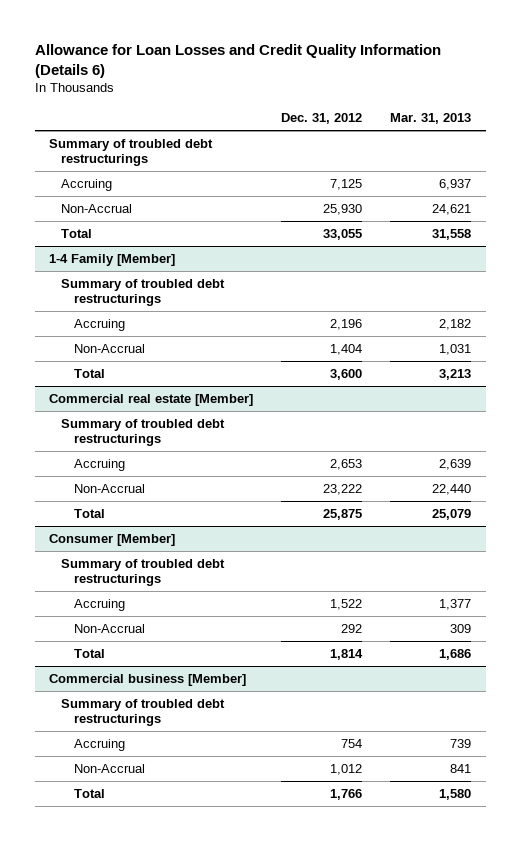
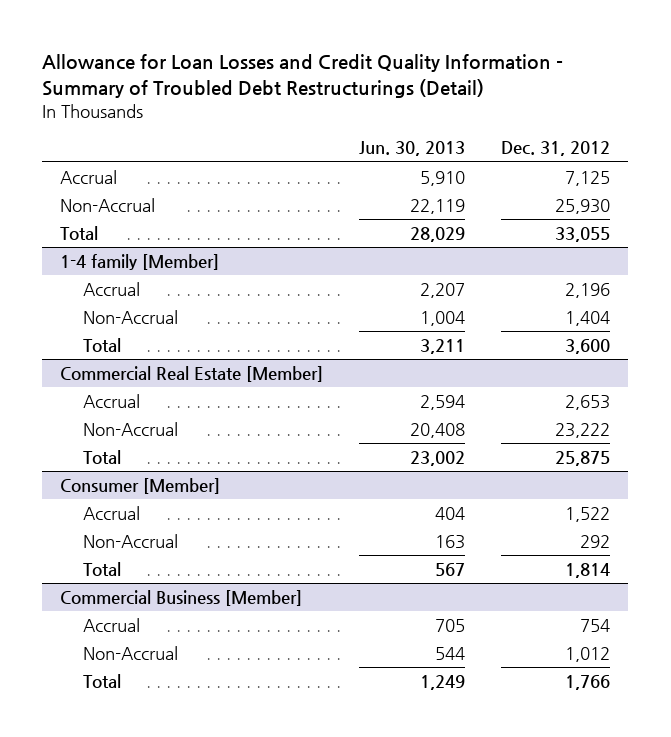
[34,43,441,78] Allowance for Loan Losses and Credit Quality Information (Details 6) -> [42,54,564,99] Allowance for Loan Losses and Credit Quality Information - Summary of Troubled Debt Restructurings (Detail)
[390,113,472,125] Mar. 31, 2013 -> none
none -> [359,141,466,157] Jun. 30, 2013
[49,138,214,167] Summary of troubled debt restructurings -> none
[61,178,113,191] Accruing -> [60,169,118,184] Accrual
[61,278,226,307] Summary of troubled debt restructurings -> none
[49,253,176,266] 1-4 Family [Member] -> [60,253,220,270] 1-4 family [Member]
[73,318,125,331] Accruing -> [83,281,141,296] Accrual
[61,418,226,447] Summary of troubled debt restructurings -> none
[49,393,254,406] Commercial real estate [Member] -> [60,365,324,382] Commercial Real Estate [Member]
[73,458,125,471] Accruing -> [83,393,141,408] Accrual
[61,558,226,587] Summary of troubled debt restructurings -> none
[73,598,125,611] Accruing -> [83,505,141,520] Accrual
[61,698,226,727] Summary of troubled debt restructurings -> none
[49,673,247,686] Commercial business [Member] -> [60,589,303,606] Commercial Business [Member]
[73,738,125,751] Accruing -> [83,617,141,632] Accrual

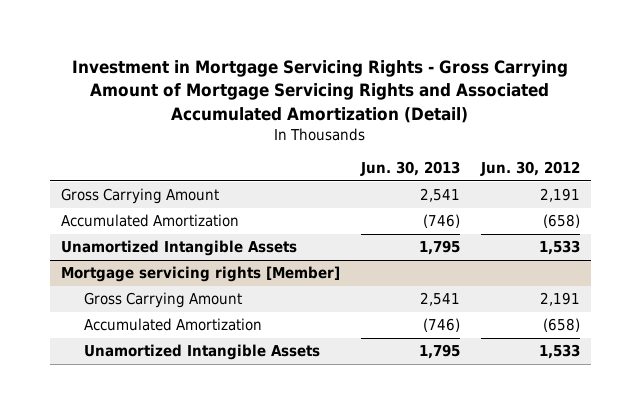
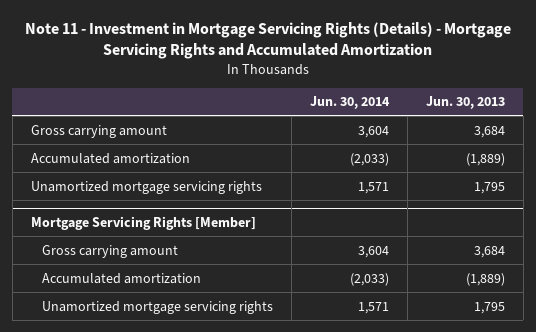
[72,60,569,123] Investment in Mortgage Servicing Rights - Gross Carrying Amount of Mortgage Servicing Rights and Associated Accumulated Amortization (Detail) -> [24,21,511,60] Note 11 - Investment in Mortgage Servicing Rights (Details) - Mortgage Servicing Rights and Accumulated Amortization
[480,161,581,177] Jun. 30, 2012 -> none
none -> [309,96,390,110] Jun. 30, 2014
[60,188,219,205] Gross Carrying Amount -> [30,124,167,138] Gross carrying amount
[419,188,460,203] 2,541 -> [473,125,505,138] 3,684
[60,214,239,228] Accumulated Amortization -> [30,152,190,164] Accumulated amortization
[422,214,460,229] (746) -> [465,152,505,166] (1,889)
[60,240,297,257] Unamortized Intangible Assets -> [30,180,262,194] Unamortized mortgage servicing rights
[60,266,340,283] Mortgage servicing rights [Member] -> [30,215,256,230] Mortgage Servicing Rights [Member]
[83,292,242,309] Gross Carrying Amount -> [41,244,178,258] Gross carrying amount
[419,292,460,307] 2,541 -> [473,245,505,258] 3,684
[83,318,262,332] Accumulated Amortization -> [41,272,201,284] Accumulated amortization
[422,318,460,333] (746) -> [465,272,505,286] (1,889)
[83,344,320,361] Unamortized Intangible Assets -> [41,300,273,314] Unamortized mortgage servicing rights

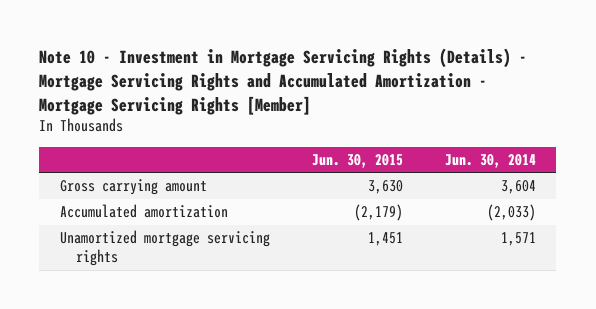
[24,21,511,60] Note 11 - Investment in Mortgage Servicing Rights (Details) - Mortgage Servicing Rights and Accumulated Amortization -> [39,47,528,115] Note 10 - Investment in Mortgage Servicing Rights (Details) - Mortgage Servicing Rights and Accumulated Amortization - Mortgage Servicing Rights [Member]
[425,96,505,110] Jun. 30, 2013 -> none
none -> [311,153,403,168] Jun. 30, 2015
[30,215,256,230] Mortgage Servicing Rights [Member] -> none
[41,244,178,258] Gross carrying amount -> none
[41,272,201,284] Accumulated amortization -> none
[41,300,273,314] Unamortized mortgage servicing rights -> none

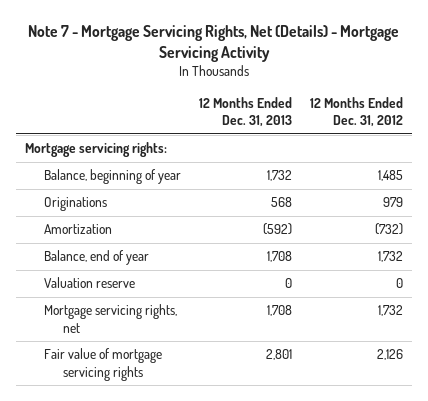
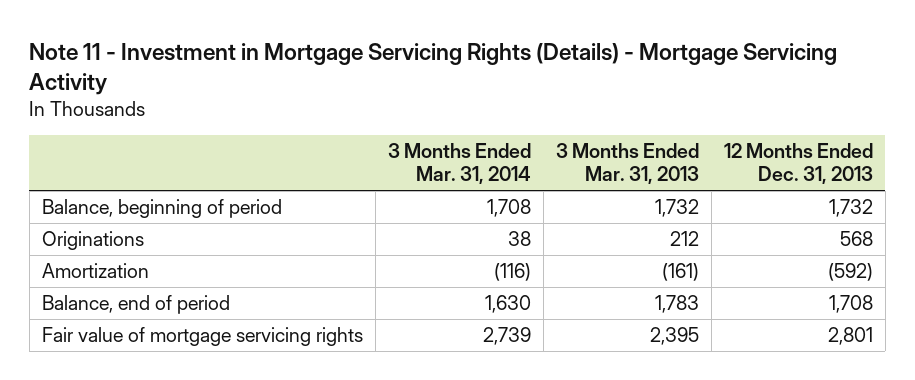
[27,25,399,62] Note 7 - Mortgage Servicing Rights, Net (Details) - Mortgage Servicing Activity -> [29,42,838,95] Note 11 - Investment in Mortgage Servicing Rights (Details) - Mortgage Servicing Activity
[309,97,403,128] 12 Months Ended Dec. 31, 2012 -> none
none -> [387,143,531,185] 3 Months Ended Mar. 31, 2014
none -> [555,143,699,185] 3 Months Ended Mar. 31, 2013
[25,142,168,158] Mortgage servicing rights: -> none
[44,169,182,185] Balance, beginning of year -> [41,199,282,219] Balance, beginning of period
[44,277,136,289] Valuation reserve -> none
[44,304,178,333] Mortgage servicing rights, net -> none
[44,250,150,266] Balance, end of year -> [41,295,230,315] Balance, end of period

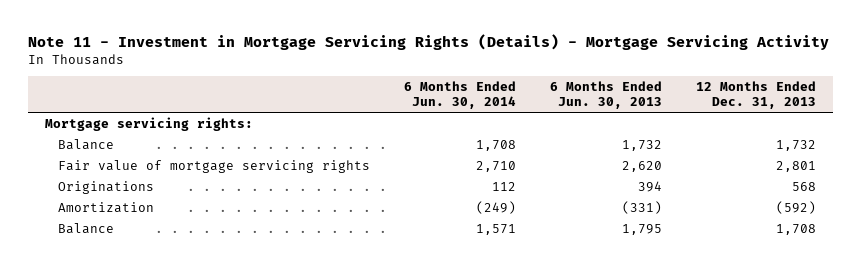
[387,143,531,185] 3 Months Ended Mar. 31, 2014 -> none
[555,143,699,185] 3 Months Ended Mar. 31, 2013 -> none
none -> [404,81,517,110] 6 Months Ended Jun. 30, 2014
none -> [550,81,663,110] 6 Months Ended Jun. 30, 2013
none -> [44,116,253,131] Mortgage servicing rights:
[41,199,282,219] Balance, beginning of period -> [58,138,115,150] Balance
[41,327,363,347] Fair value of mortgage servicing rights -> [58,159,371,173] Fair value of mortgage servicing rights
[41,295,230,315] Balance, end of period -> [58,222,115,234] Balance

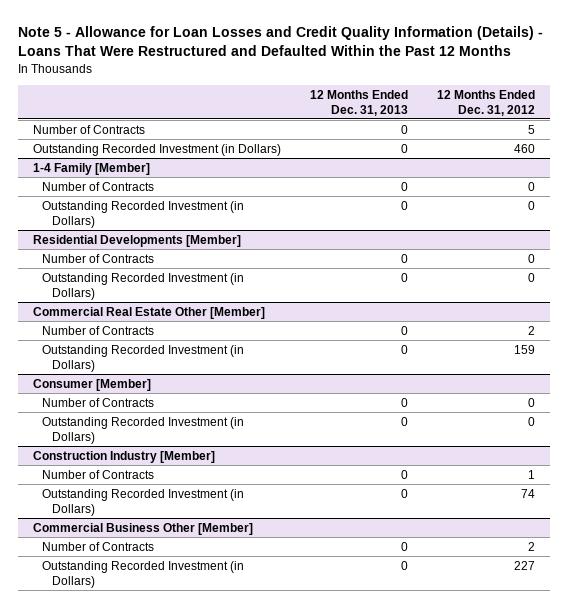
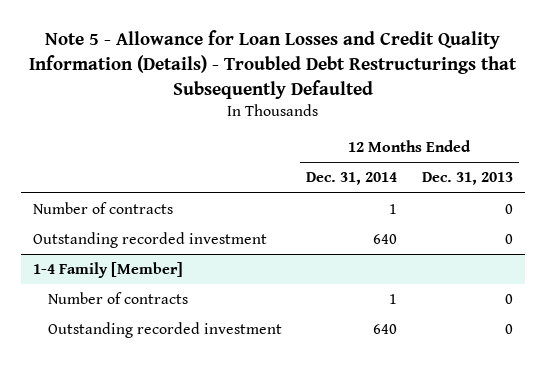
[18,26,544,57] Note 5 - Allowance for Loan Losses and Credit Quality Information (Details) - Loans That Were Restructured and Defaulted Within the Past 12 Months -> [28,30,517,99] Note 5 - Allowance for Loan Losses and Credit Quality Information (Details) - Troubled Debt Restructurings that Subsequently Defaulted
[437,89,536,116] 12 Months Ended Dec. 31, 2012 -> none
none -> [306,172,398,186] Dec. 31, 2014
[32,124,145,134] Number of Contracts -> [32,202,173,215] Number of contracts
[32,143,281,156] Outstanding Recorded Investment (in Dollars) -> [32,232,267,249] Outstanding recorded investment
[32,234,241,247] Residential Developments [Member] -> none
[42,253,155,263] Number of Contracts -> none
[42,272,245,300] Outstanding Recorded Investment (in Dollars) -> none
[32,306,265,319] Commercial Real Estate Other [Member] -> none
[42,325,155,335] Number of Contracts -> none
[42,344,245,372] Outstanding Recorded Investment (in Dollars) -> none
[32,378,151,391] Consumer [Member] -> none
[42,397,155,407] Number of Contracts -> none
[42,416,245,444] Outstanding Recorded Investment (in Dollars) -> none
[32,450,215,463] Construction Industry [Member] -> none
[42,469,155,479] Number of Contracts -> none
[42,488,245,516] Outstanding Recorded Investment (in Dollars) -> none
[32,522,253,535] Commercial Business Other [Member] -> none
[42,541,155,551] Number of Contracts -> none
[42,560,245,588] Outstanding Recorded Investment (in Dollars) -> none
[42,181,155,191] Number of Contracts -> [47,292,188,305] Number of contracts
[42,200,245,228] Outstanding Recorded Investment (in Dollars) -> [47,322,282,339] Outstanding recorded investment

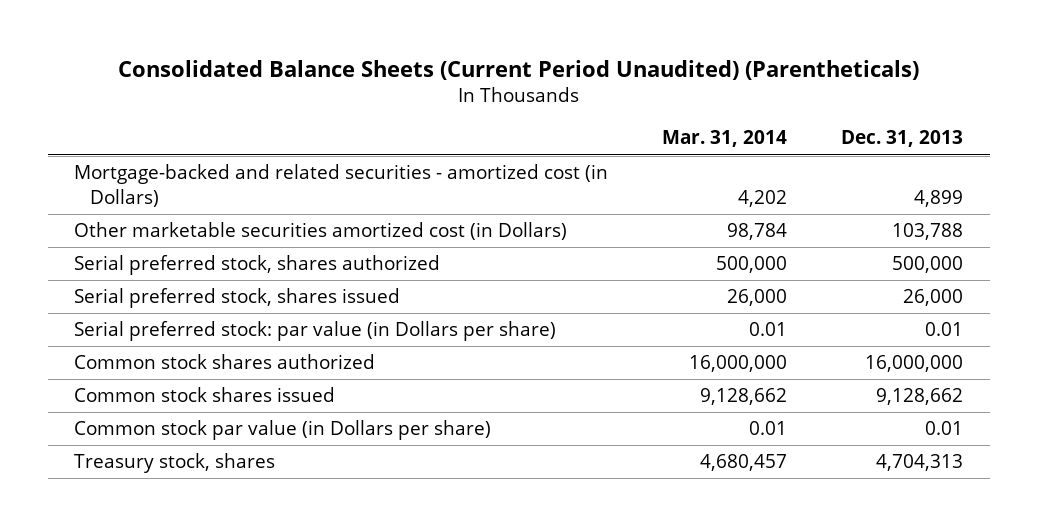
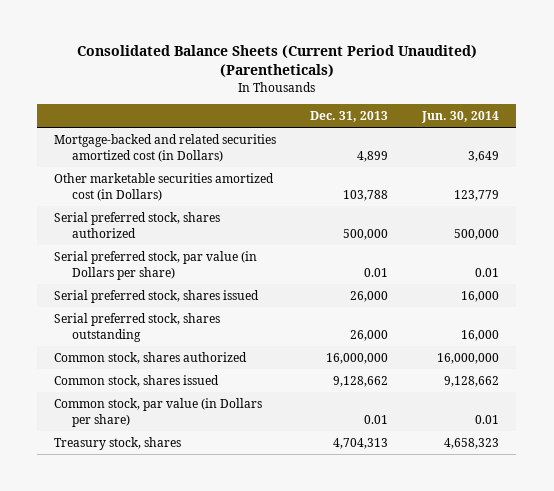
[662,130,788,148] Mar. 31, 2014 -> none
none -> [421,110,500,123] Jun. 30, 2014
[74,164,609,207] Mortgage-backed and related securities - amortized cost (in Dollars) -> [54,134,277,162] Mortgage-backed and related securities amortized cost (in Dollars)
none -> [54,251,258,280] Serial preferred stock, par value (in Dollars per share)
[74,321,557,342] Serial preferred stock: par value (in Dollars per share) -> none
none -> [54,313,221,342] Serial preferred stock, shares outstanding
[74,354,376,370] Common stock shares authorized -> [54,352,248,365] Common stock, shares authorized
[74,387,336,403] Common stock shares issued -> [54,375,220,388] Common stock, shares issued
[74,420,492,441] Common stock par value (in Dollars per share) -> [54,398,263,427] Common stock, par value (in Dollars per share)

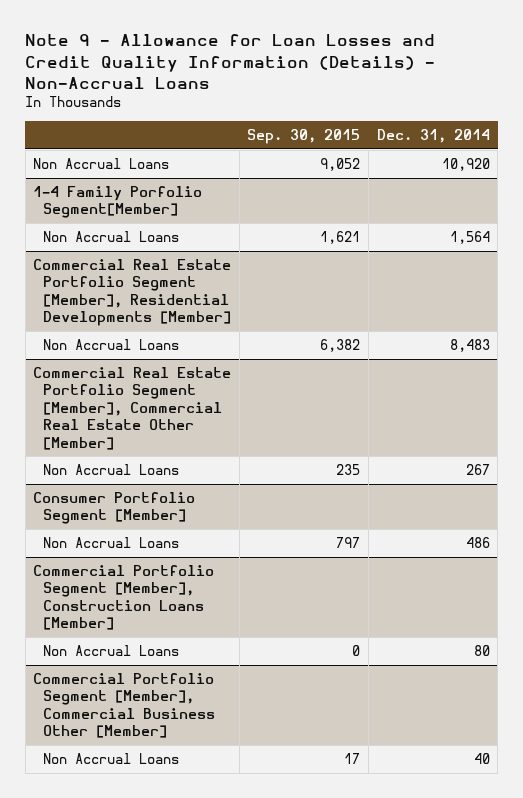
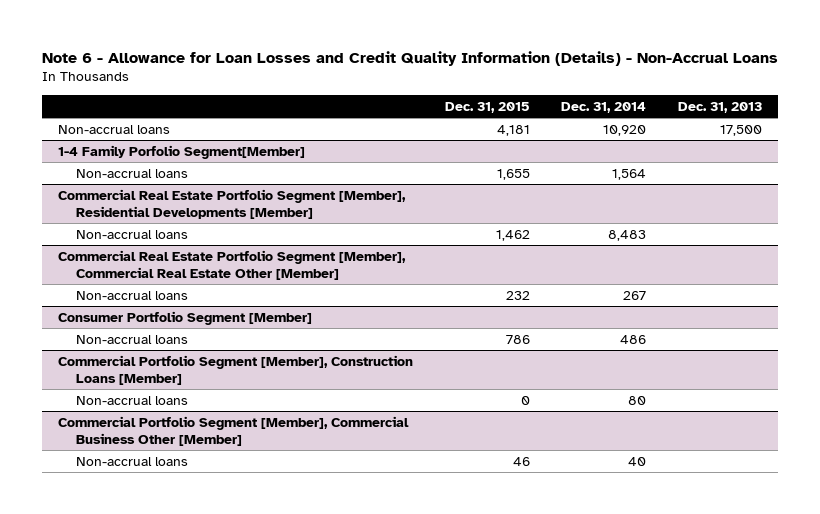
[25,34,436,89] Note 9 - Allowance for Loan Losses and Credit Quality Information (Details) - Non-Accrual Loans -> [41,50,778,66] Note 6 - Allowance for Loan Losses and Credit Quality Information (Details) - Non-Accrual Loans
[247,128,361,144] Sep. 30, 2015 -> none
none -> [444,101,530,113] Dec. 31, 2015
none -> [678,101,763,113] Dec. 31, 2013
[33,158,170,170] Non Accrual Loans -> [57,124,170,134] Non-accrual loans
[43,231,180,243] Non Accrual Loans -> [76,168,189,178] Non-accrual loans
[43,339,180,351] Non Accrual Loans -> [76,229,189,239] Non-accrual loans
[43,464,180,476] Non Accrual Loans -> [76,290,189,300] Non-accrual loans
[43,537,180,549] Non Accrual Loans -> [76,334,189,344] Non-accrual loans
[43,645,180,657] Non Accrual Loans -> [76,395,189,405] Non-accrual loans
[43,753,180,765] Non Accrual Loans -> [76,456,189,466] Non-accrual loans

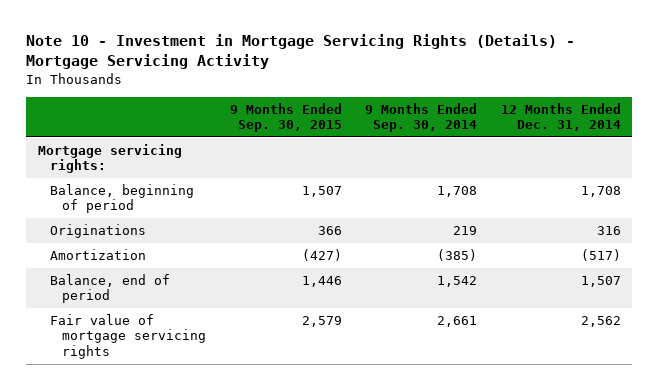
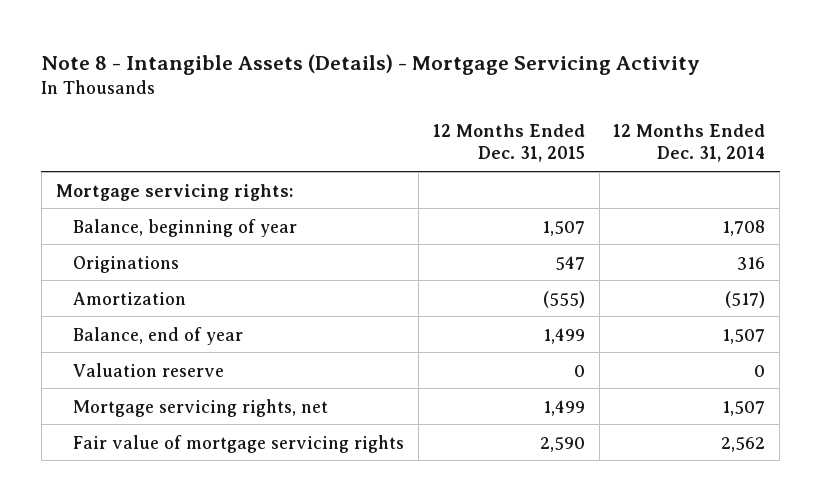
[26,34,576,70] Note 10 - Investment in Mortgage Servicing Rights (Details) - Mortgage Servicing Activity -> [41,53,701,75] Note 8 - Intangible Assets (Details) - Mortgage Servicing Activity
[229,102,342,133] 9 Months Ended Sep. 30, 2015 -> none
[365,102,478,133] 9 Months Ended Sep. 30, 2014 -> none
none -> [432,124,585,163] 12 Months Ended Dec. 31, 2015
[50,183,195,214] Balance, beginning of period -> [73,218,298,237] Balance, beginning of year
[50,273,171,304] Balance, end of period -> [73,326,244,345] Balance, end of year
none -> [73,362,225,377] Valuation reserve
none -> [73,398,329,417] Mortgage servicing rights, net

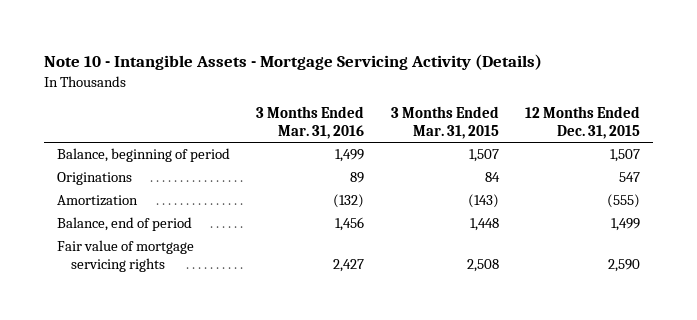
[41,53,701,75] Note 8 - Intangible Assets (Details) - Mortgage Servicing Activity -> [44,54,543,71] Note 10 - Intangible Assets - Mortgage Servicing Activity (Details)
[613,124,766,163] 12 Months Ended Dec. 31, 2014 -> none
none -> [256,105,365,139] 3 Months Ended Mar. 31, 2016
none -> [390,105,499,139] 3 Months Ended Mar. 31, 2015
[55,183,293,201] Mortgage servicing rights: -> none
[73,218,298,237] Balance, beginning of year -> [57,148,231,163] Balance, beginning of period
[73,362,225,377] Valuation reserve -> none
[73,398,329,417] Mortgage servicing rights, net -> none
[73,326,244,345] Balance, end of year -> [57,217,193,232] Balance, end of period

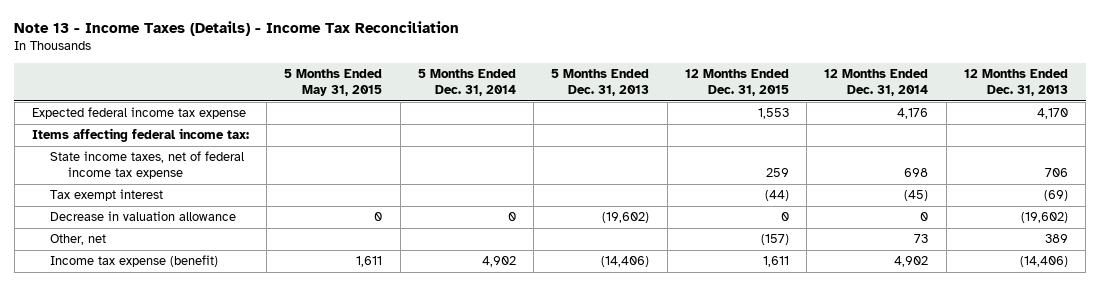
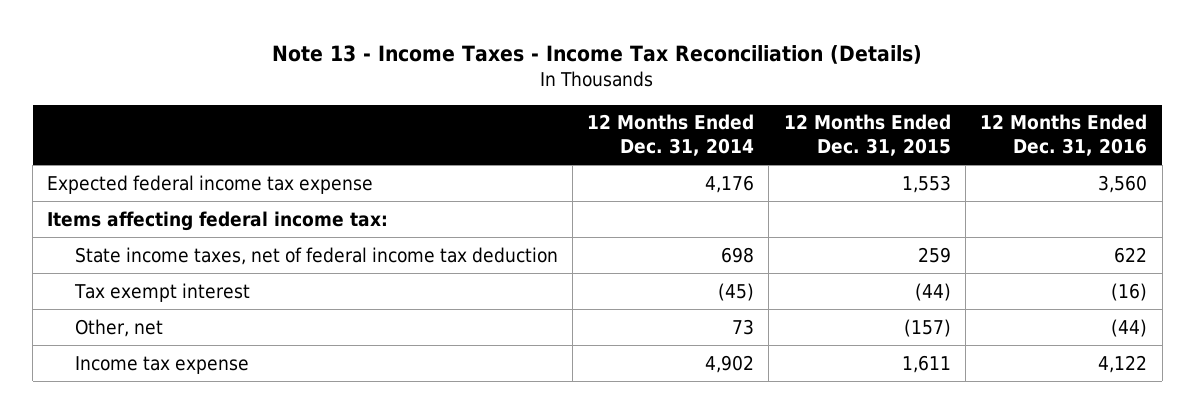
[14,21,460,37] Note 13 - Income Taxes (Details) - Income Tax Reconciliation -> [272,45,923,65] Note 13 - Income Taxes - Income Tax Reconciliation (Details)
[284,68,383,96] 5 Months Ended May 31, 2015 -> none
[417,68,516,96] 5 Months Ended Dec. 31, 2014 -> none
[551,68,650,96] 5 Months Ended Dec. 31, 2013 -> none
[963,68,1068,96] 12 Months Ended Dec. 31, 2013 -> none
none -> [980,114,1148,156] 12 Months Ended Dec. 31, 2016
[49,151,244,180] State income taxes, net of federal income tax expense -> [74,246,558,265] State income taxes, net of federal income tax deduction
[49,211,236,222] Decrease in valuation allowance -> none
[49,255,218,268] Income tax expense (benefit) -> [74,355,249,374] Income tax expense

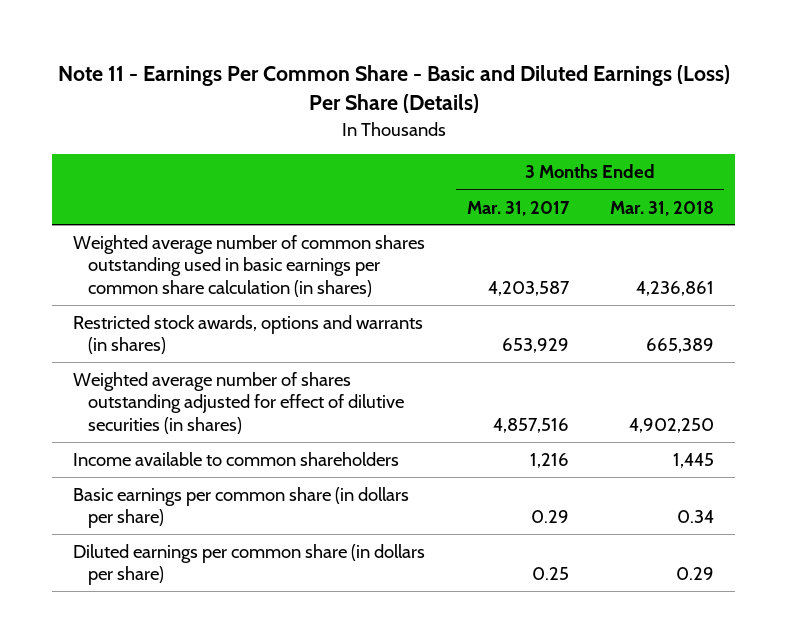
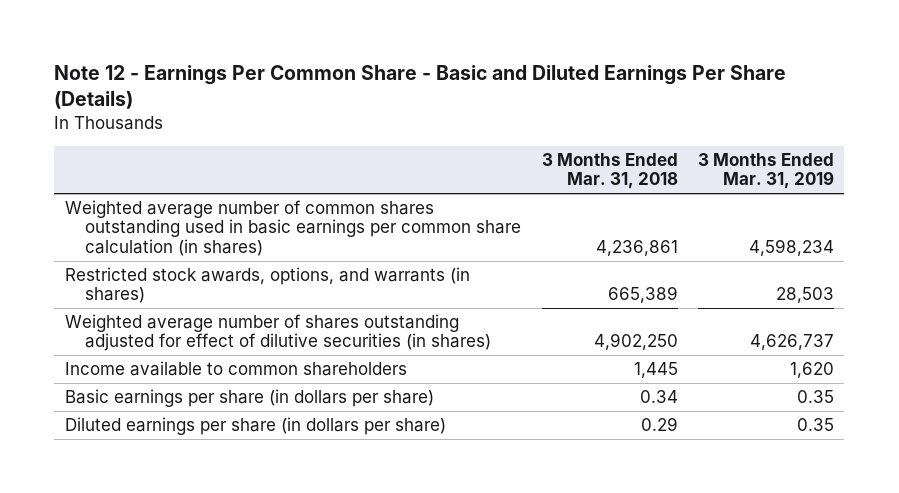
[57,65,730,114] Note 11 - Earnings Per Common Share - Basic and Diluted Earnings (Loss) Per Share (Details) -> [54,65,787,110] Note 12 - Earnings Per Common Share - Basic and Diluted Earnings Per Share (Details)
[466,200,570,216] Mar. 31, 2017 -> none
none -> [698,152,835,190] 3 Months Ended Mar. 31, 2019
[73,315,424,355] Restricted stock awards, options and warrants (in shares) -> [64,267,470,304] Restricted stock awards, options, and warrants (in shares)
[73,487,410,529] Basic earnings per common share (in dollars per share) -> [64,389,434,408] Basic earnings per share (in dollars per share)
[73,544,426,586] Diluted earnings per common share (in dollars per share) -> [64,417,446,436] Diluted earnings per share (in dollars per share)

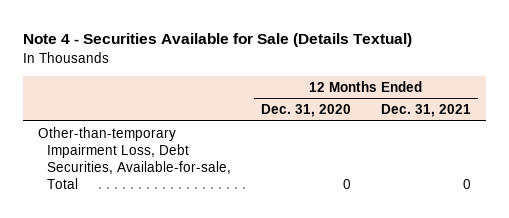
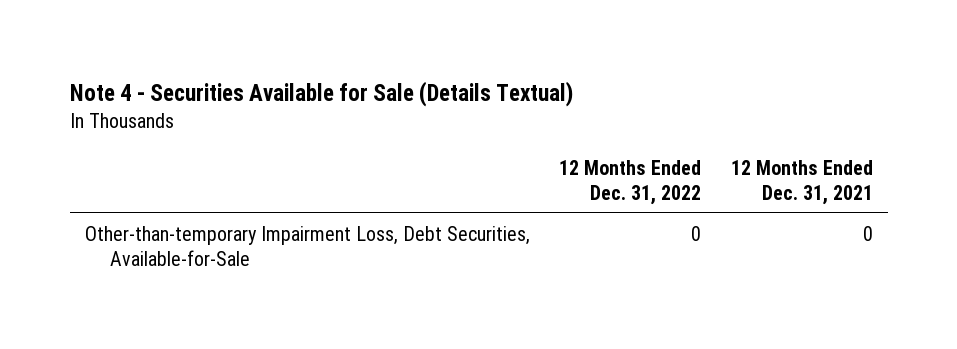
[261,104,352,118] Dec. 31, 2020 -> none
none -> [559,159,702,206] 12 Months Ended Dec. 31, 2022
[37,126,232,189] Other-than-temporary Impairment Loss, Debt Securities, Available-for-sale, Total -> [84,225,530,267] Other-than-temporary Impairment Loss, Debt Securities, Available-for-Sale

